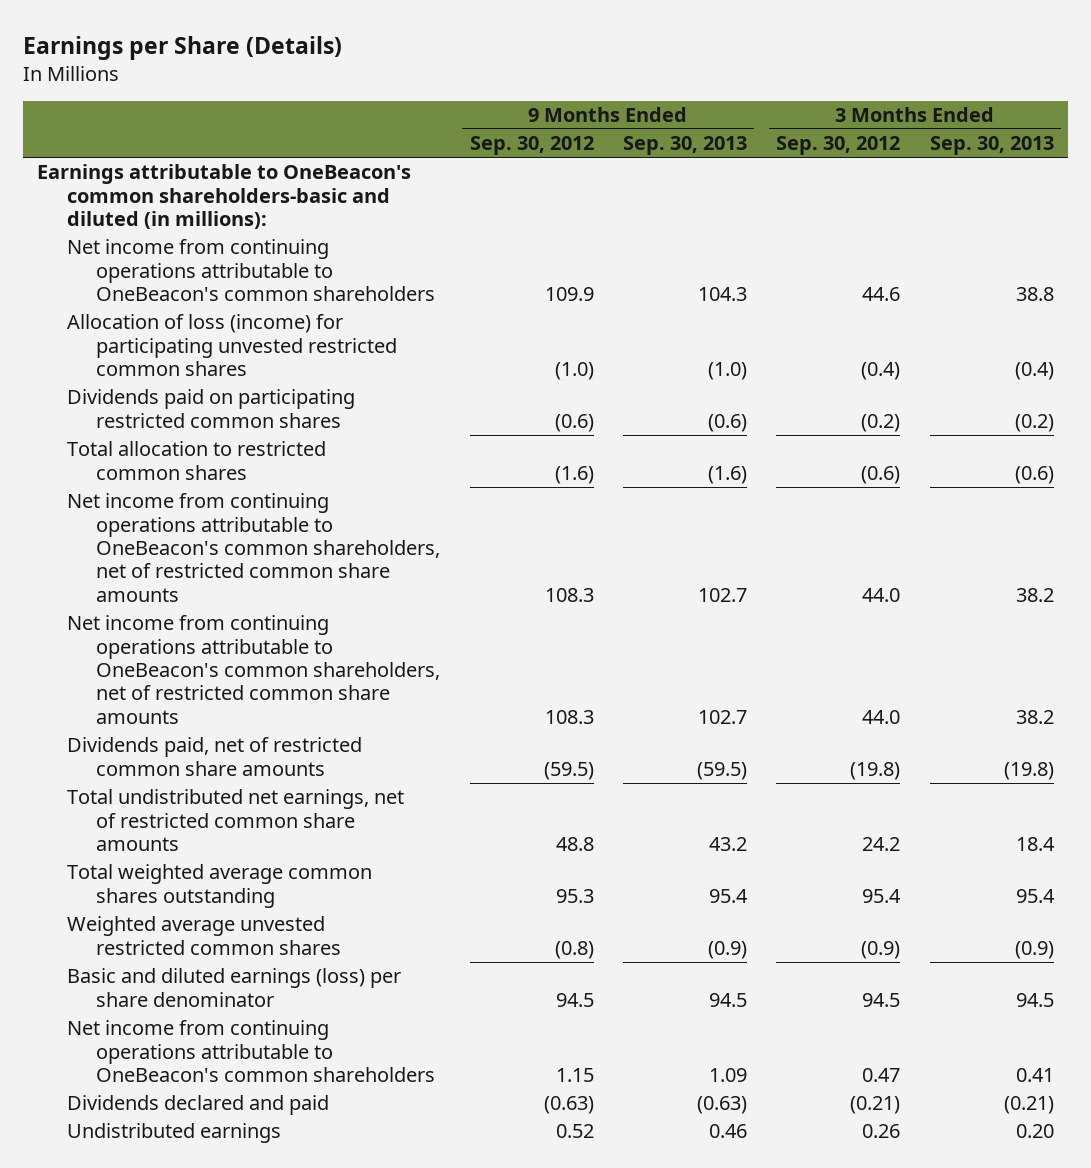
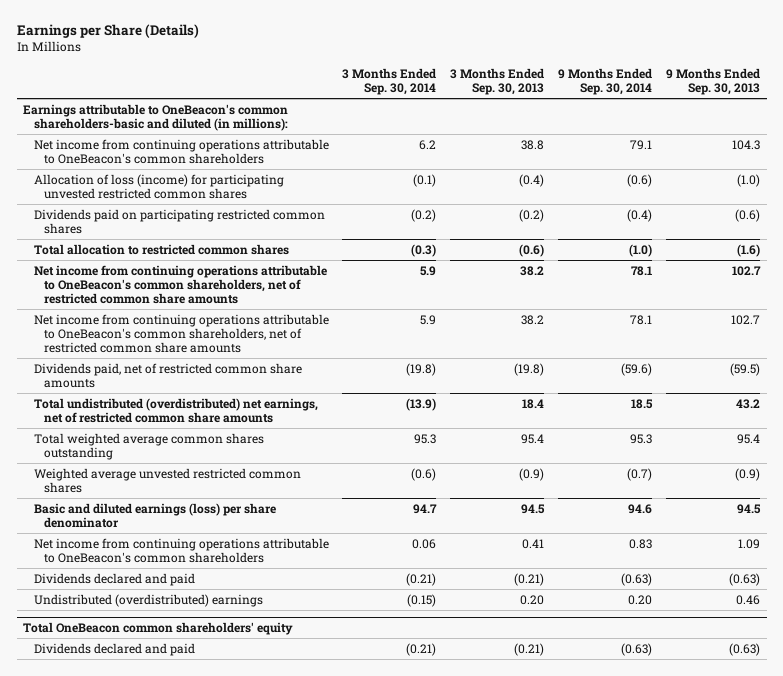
[469,136,594,156] Sep. 30, 2012 -> none
[776,136,901,156] Sep. 30, 2012 -> none
none -> [342,67,437,95] 3 Months Ended Sep. 30, 2014
none -> [558,67,653,95] 9 Months Ended Sep. 30, 2014
[66,789,404,852] Total undistributed net earnings, net of restricted common share amounts -> [33,397,318,423] Total undistributed (overdistributed) net earnings, net of restricted common share amounts
[66,1123,281,1144] Undistributed earnings -> [33,593,263,607] Undistributed (overdistributed) earnings
none -> [23,621,294,635] Total OneBeacon common shareholders' equity
none -> [33,642,195,656] Dividends declared and paid

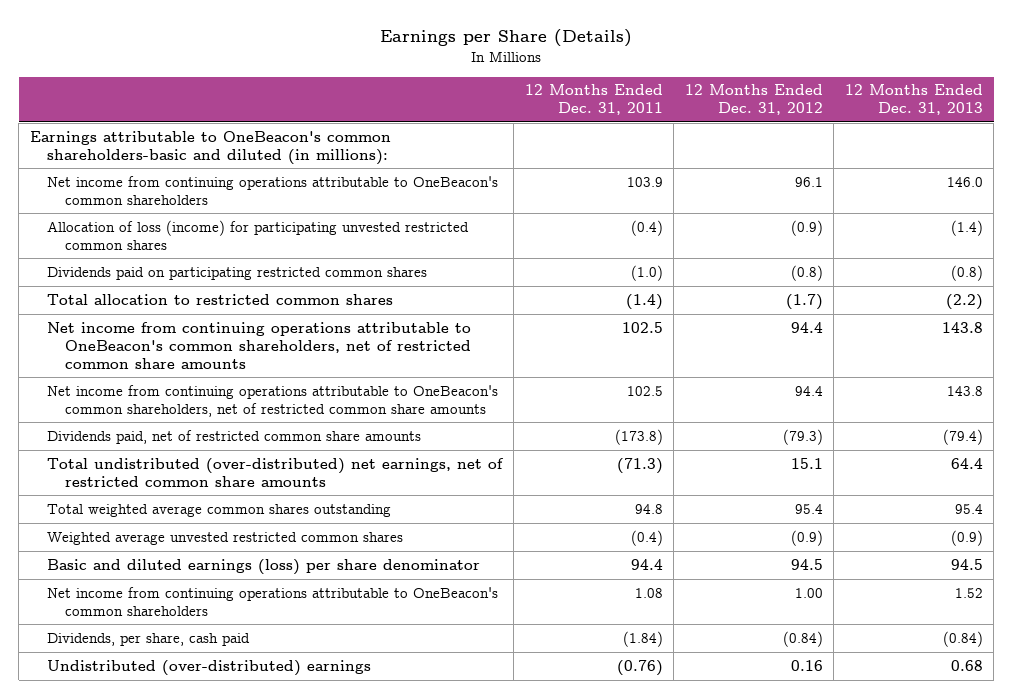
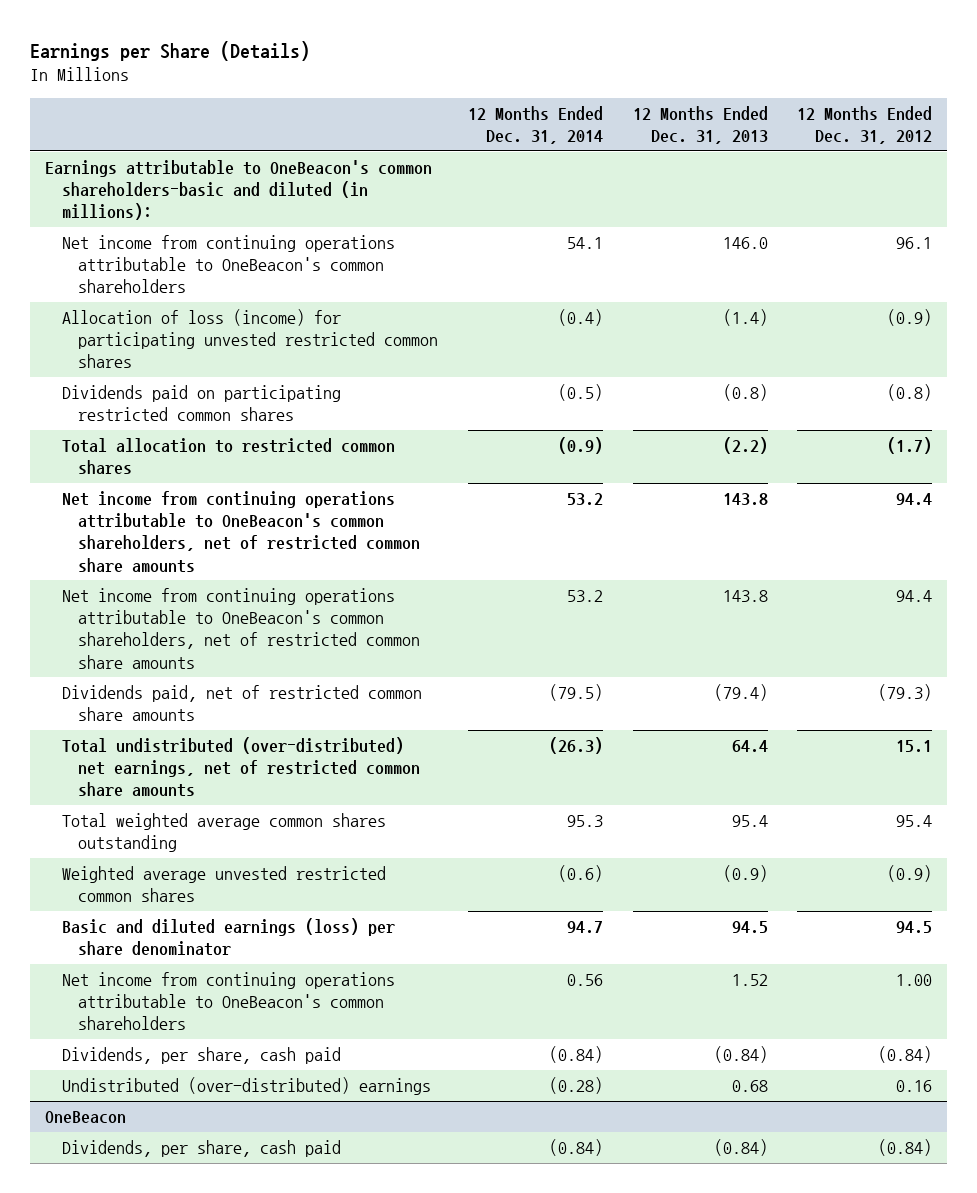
[524,84,663,116] 12 Months Ended Dec. 31, 2011 -> none
none -> [468,105,604,145] 12 Months Ended Dec. 31, 2014
none -> [44,1111,126,1125] OneBeacon
none -> [61,1140,341,1158] Dividends, per share, cash paid

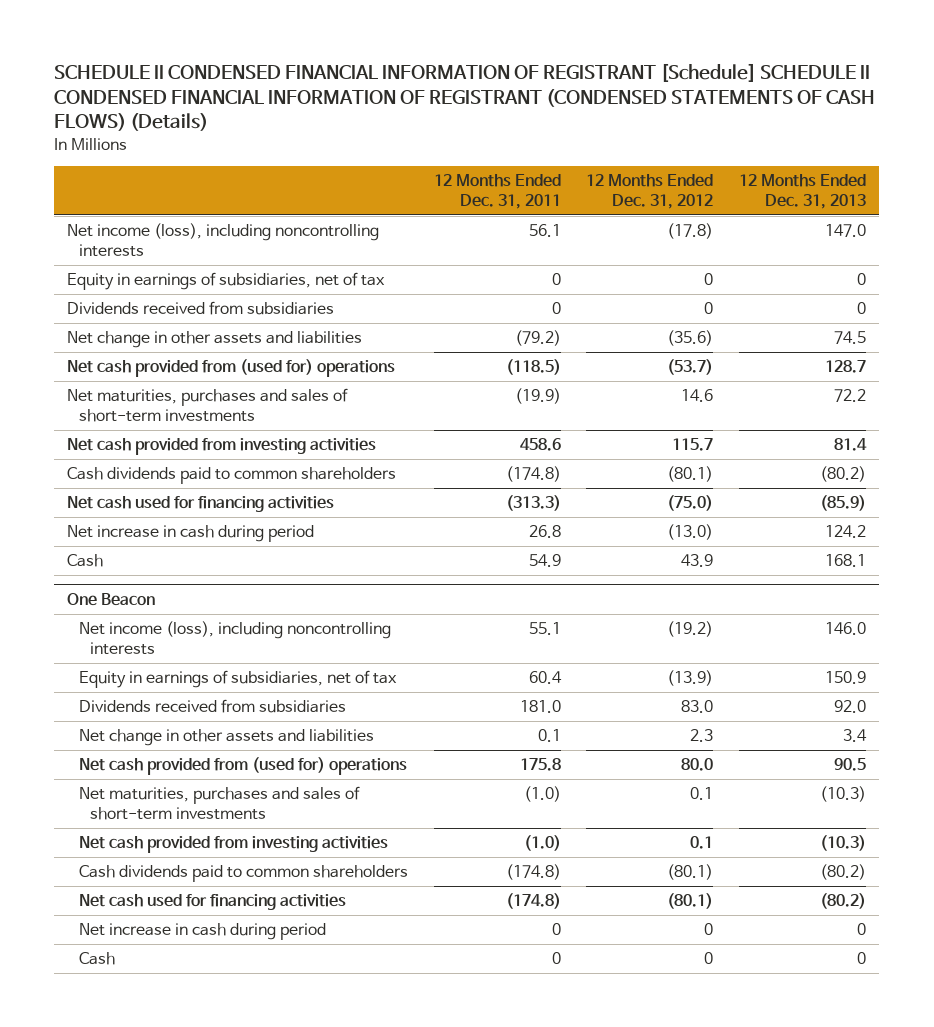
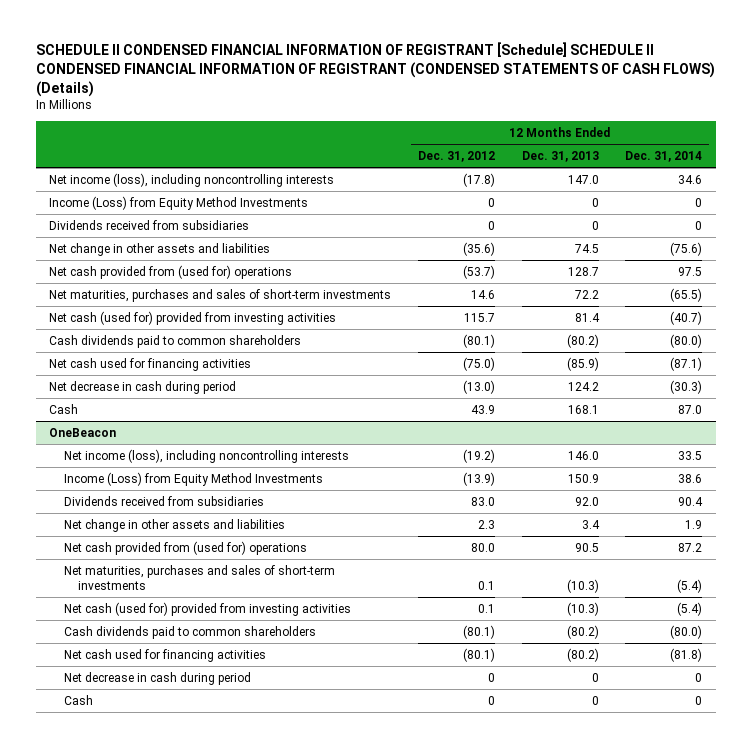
[433,174,561,210] 12 Months Ended Dec. 31, 2011 -> none
none -> [625,150,703,162] Dec. 31, 2014
[67,272,386,291] Equity in earnings of subsidiaries, net of tax -> [49,195,309,210] Income (Loss) from Equity Method Investments
[67,438,377,456] Net cash provided from investing activities -> [49,310,337,325] Net cash (used for) provided from investing activities
[67,525,315,543] Net increase in cash during period -> [49,380,237,394] Net decrease in cash during period
[67,593,156,607] One Beacon -> none
none -> [49,427,117,437] OneBeacon
[78,670,397,689] Equity in earnings of subsidiaries, net of tax -> [63,471,323,486] Income (Loss) from Equity Method Investments
[78,836,388,854] Net cash provided from investing activities -> [63,601,351,616] Net cash (used for) provided from investing activities
[78,923,326,941] Net increase in cash during period -> [63,671,251,685] Net decrease in cash during period

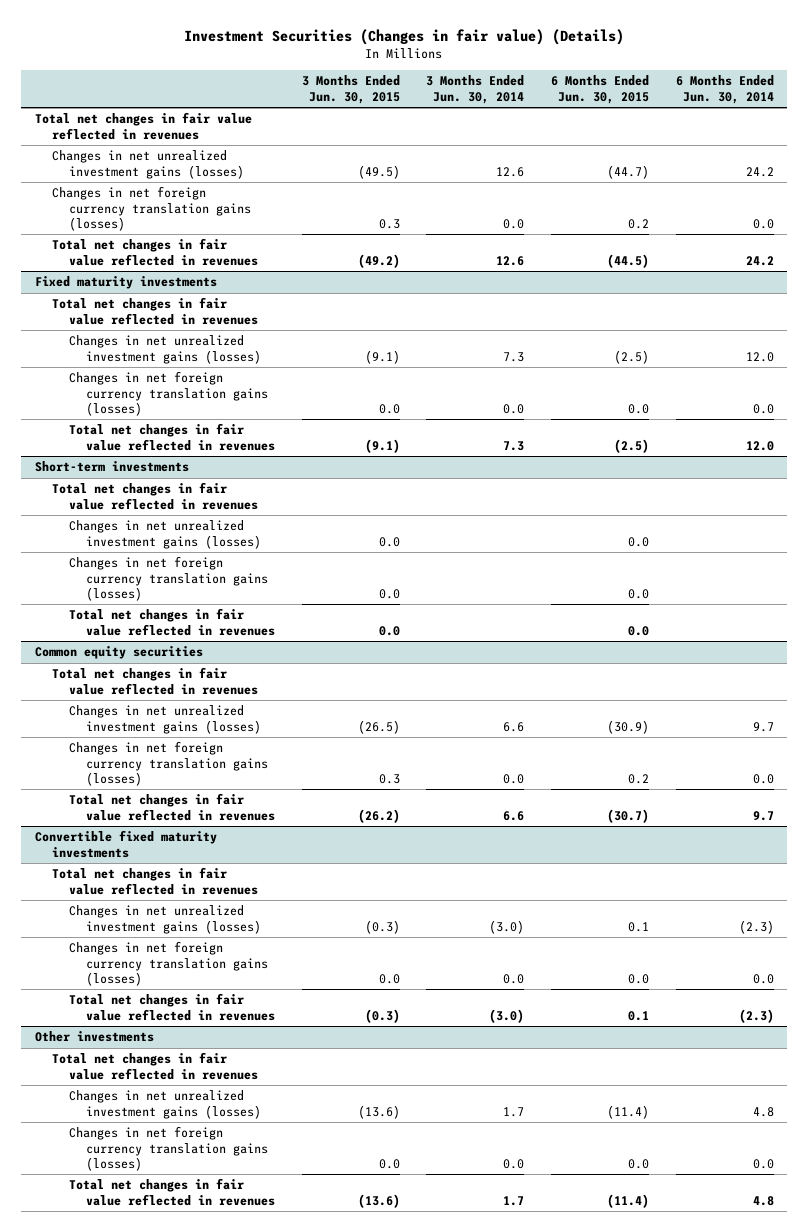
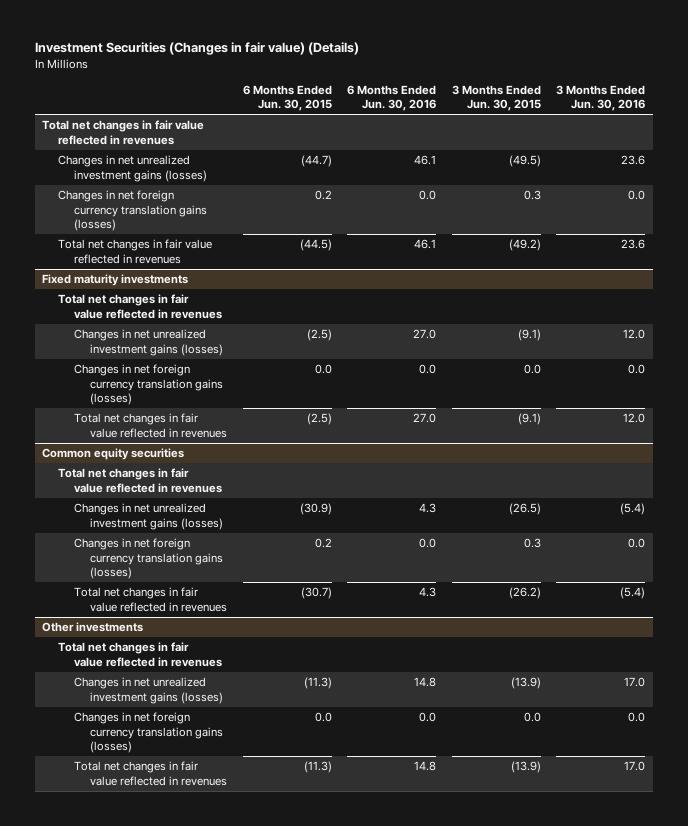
[426,75,525,104] 3 Months Ended Jun. 30, 2014 -> none
[676,75,775,104] 6 Months Ended Jun. 30, 2014 -> none
none -> [347,84,437,112] 6 Months Ended Jun. 30, 2016
none -> [556,84,646,112] 3 Months Ended Jun. 30, 2016
[34,461,189,473] Short-term investments -> none
[51,482,258,510] Total net changes in fair value reflected in revenues -> none
[68,520,261,549] Changes in net unrealized investment gains (losses) -> none
[68,556,268,601] Changes in net foreign currency translation gains (losses) -> none
[68,608,275,636] Total net changes in fair value reflected in revenues -> none
[34,830,217,858] Convertible fixed maturity investments -> none
[51,867,258,895] Total net changes in fair value reflected in revenues -> none
[68,905,261,934] Changes in net unrealized investment gains (losses) -> none
[68,941,268,986] Changes in net foreign currency translation gains (losses) -> none
[68,993,275,1021] Total net changes in fair value reflected in revenues -> none
[357,1104,400,1119] (13.6) -> [510,677,541,690] (13.9)
[607,1104,650,1119] (11.4) -> [303,677,332,690] (11.3)
[357,1193,400,1208] (13.6) -> [510,761,541,774] (13.9)
[607,1193,650,1208] (11.4) -> [303,761,332,774] (11.3)

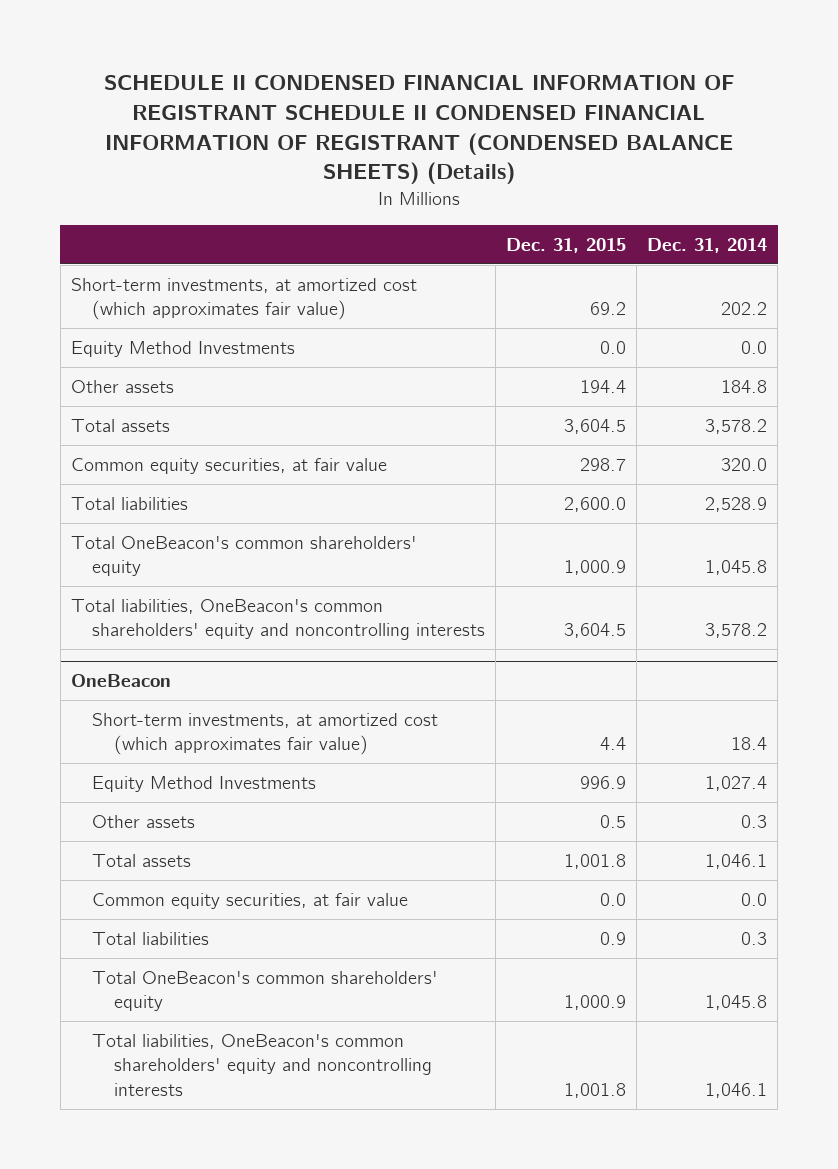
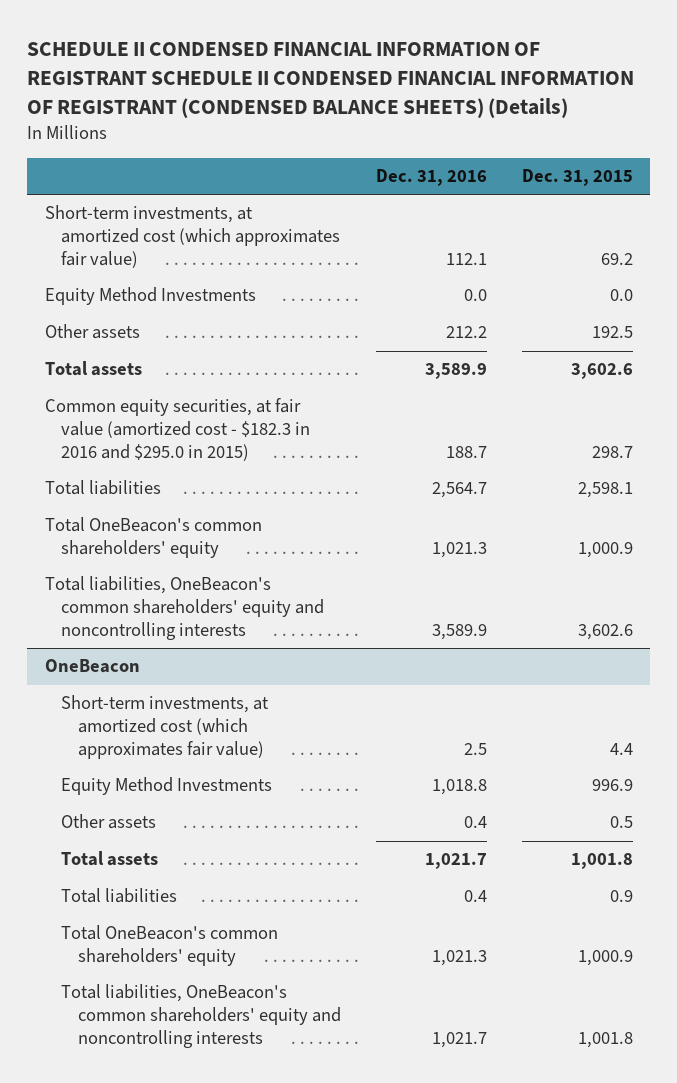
[647,237,768,253] Dec. 31, 2014 -> none
none -> [376,169,488,187] Dec. 31, 2016
[580,380,627,394] 194.4 -> [591,326,633,339] 192.5
[564,419,627,435] 3,604.5 -> [570,363,633,380] 3,602.6
[70,458,387,475] Common equity securities, at fair value -> [44,398,311,462] Common equity securities, at fair value (amortized cost - $182.3 in 2016 and $295.0 in 2015)
[564,497,627,513] 2,600.0 -> [577,482,633,499] 2,598.1
[564,623,627,639] 3,604.5 -> [577,624,633,641] 3,602.6
[92,893,409,910] Common equity securities, at fair value -> none

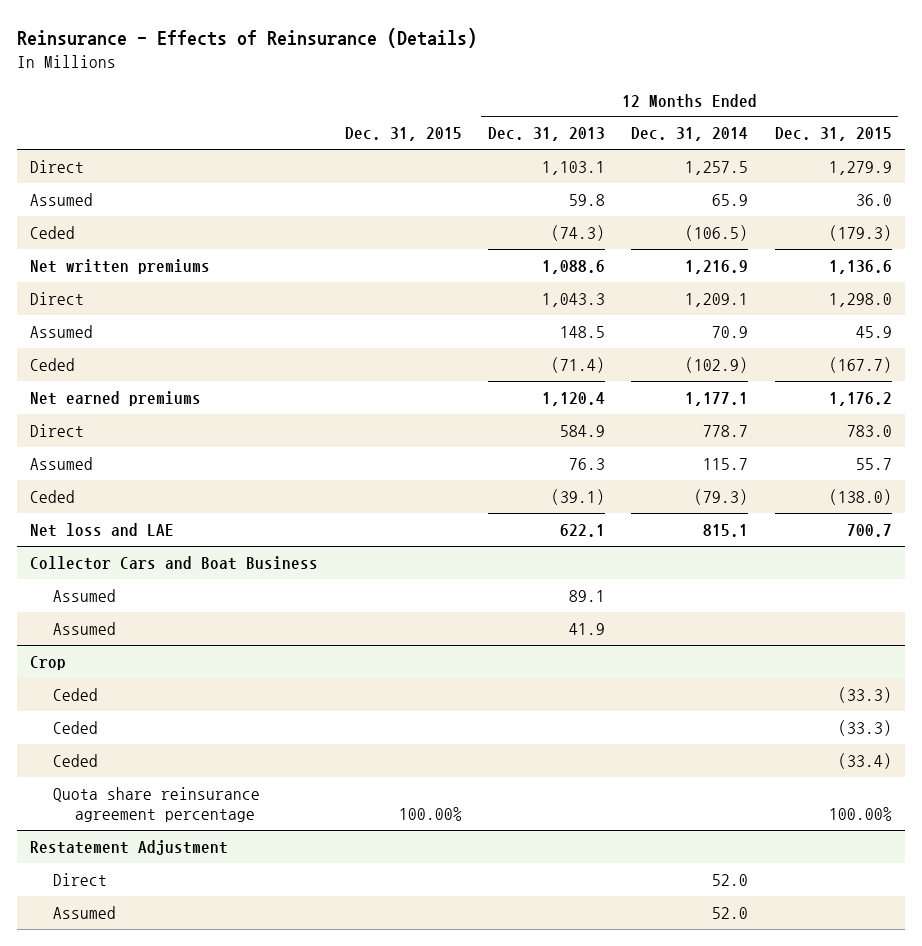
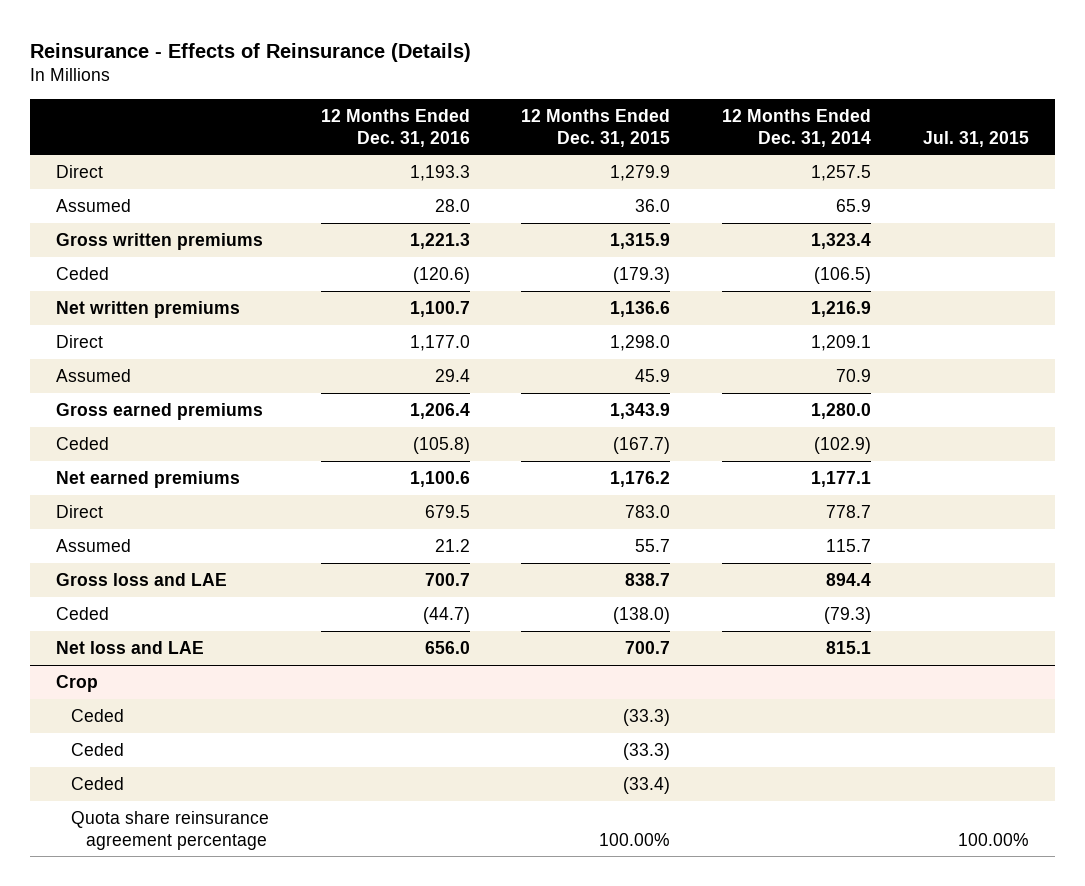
[344,127,462,142] Dec. 31, 2015 -> none
[487,127,605,142] Dec. 31, 2013 -> none
none -> [320,109,470,147] 12 Months Ended Dec. 31, 2016
none -> [922,130,1029,147] Jul. 31, 2015
none -> [56,233,264,251] Gross written premiums
none -> [56,403,264,421] Gross earned premiums
none -> [56,573,228,587] Gross loss and LAE
[30,555,319,570] Collector Cars and Boat Business -> none
[52,588,116,602] Assumed -> none
[52,621,116,635] Assumed -> none
[30,839,229,855] Restatement Adjustment -> none
[52,872,107,886] Direct -> none
[52,905,116,919] Assumed -> none

